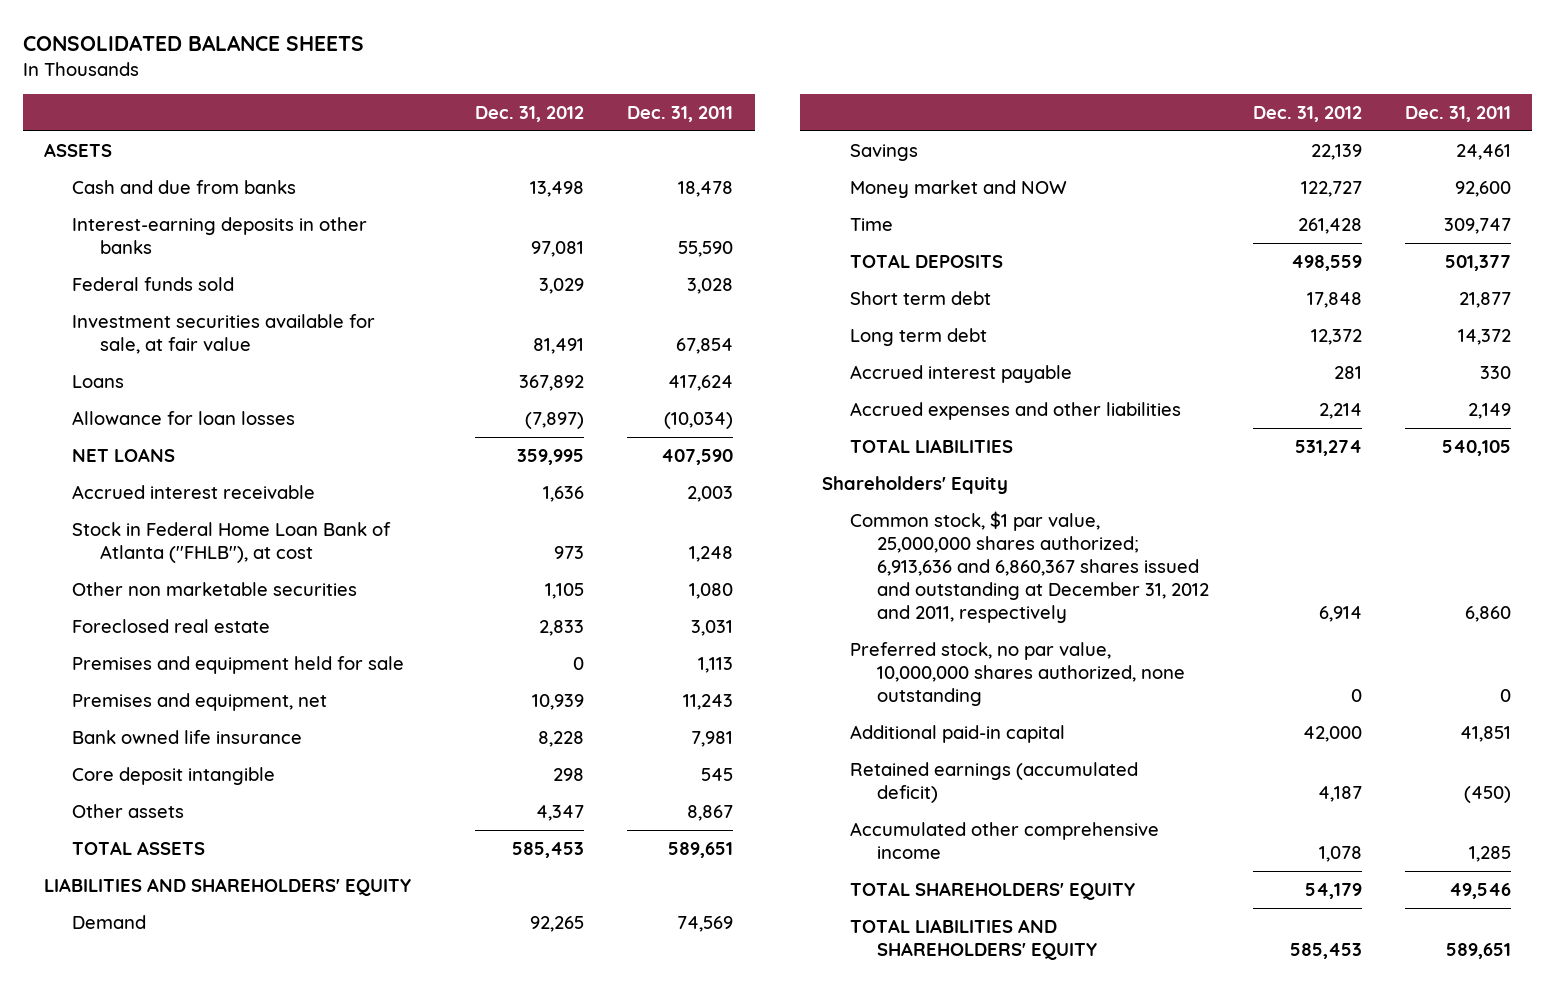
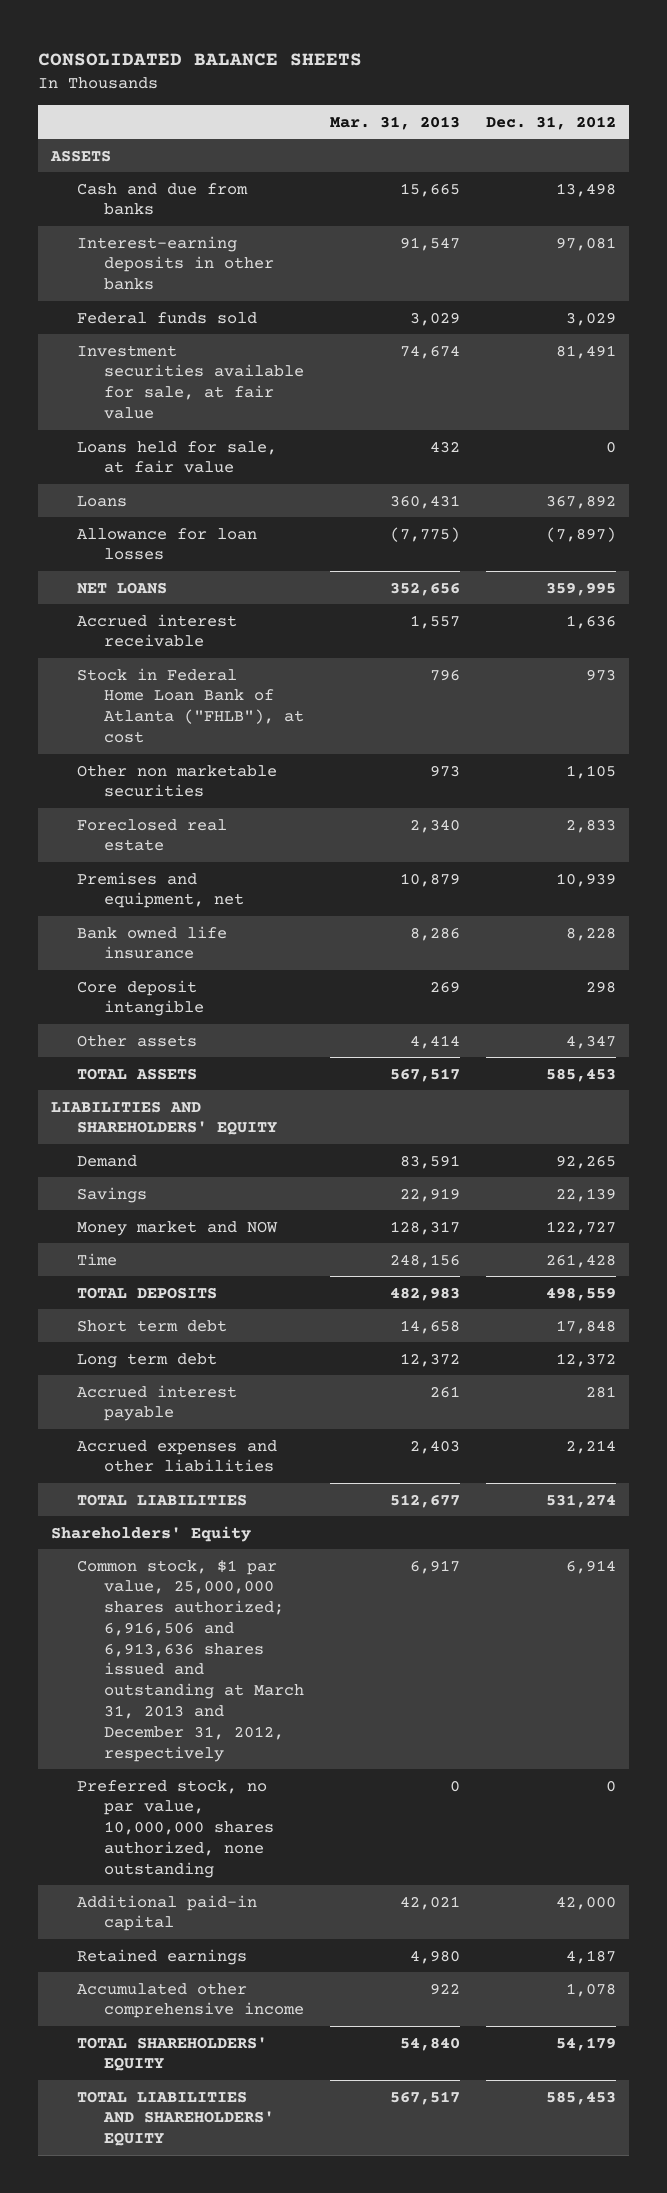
[626,105,733,122] Dec. 31, 2011 -> none
none -> [329,115,460,130] Mar. 31, 2013
none -> [77,440,278,474] Loans held for sale, at fair value
[71,521,391,563] Stock in Federal Home Loan Bank of Atlanta (''FHLB''), at cost -> [77,667,304,743] Stock in Federal Home Loan Bank of Atlanta ("FHLB"), at cost
[71,655,404,674] Premises and equipment held for sale -> none
[849,510,1210,623] Common stock, $1 par value, 25,000,000 shares authorized; 6,913,636 and 6,860,367 shares issued and outstanding at December 31, 2012 and 2011, respectively -> [77,1559,304,1762] Common stock, $1 par value, 25,000,000 shares authorized; 6,916,506 and 6,913,636 shares issued and outstanding at March 31, 2013 and December 31, 2012, respectively
[849,761,1138,803] Retained earnings (accumulated deficit) -> [77,1948,248,1965] Retained earnings

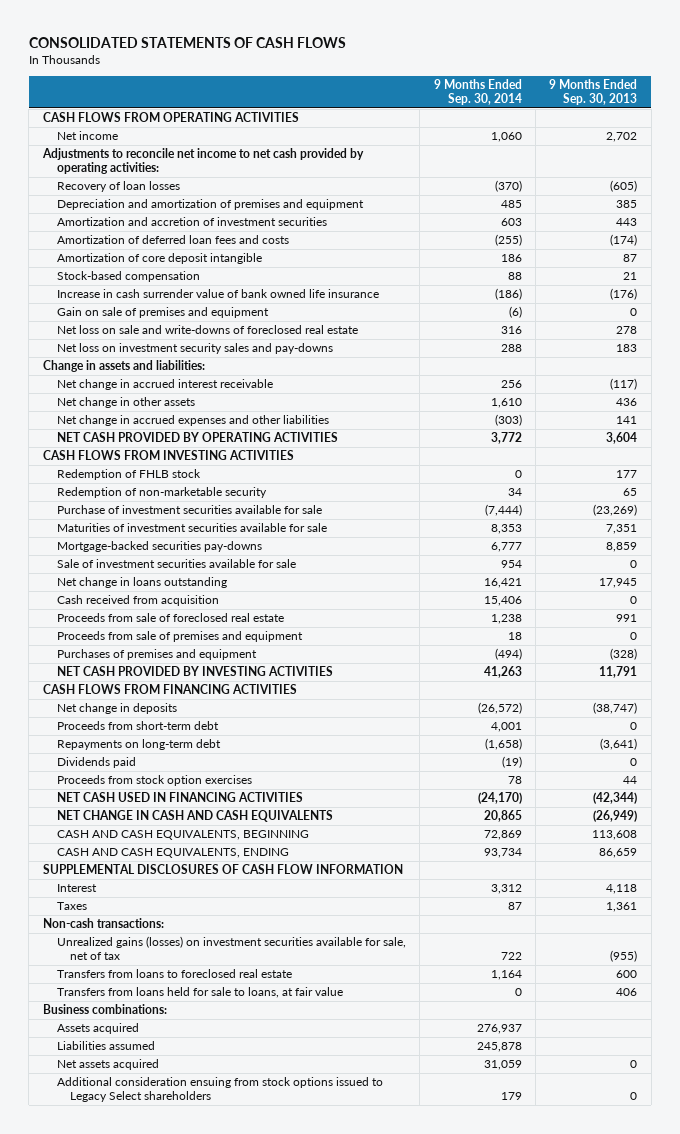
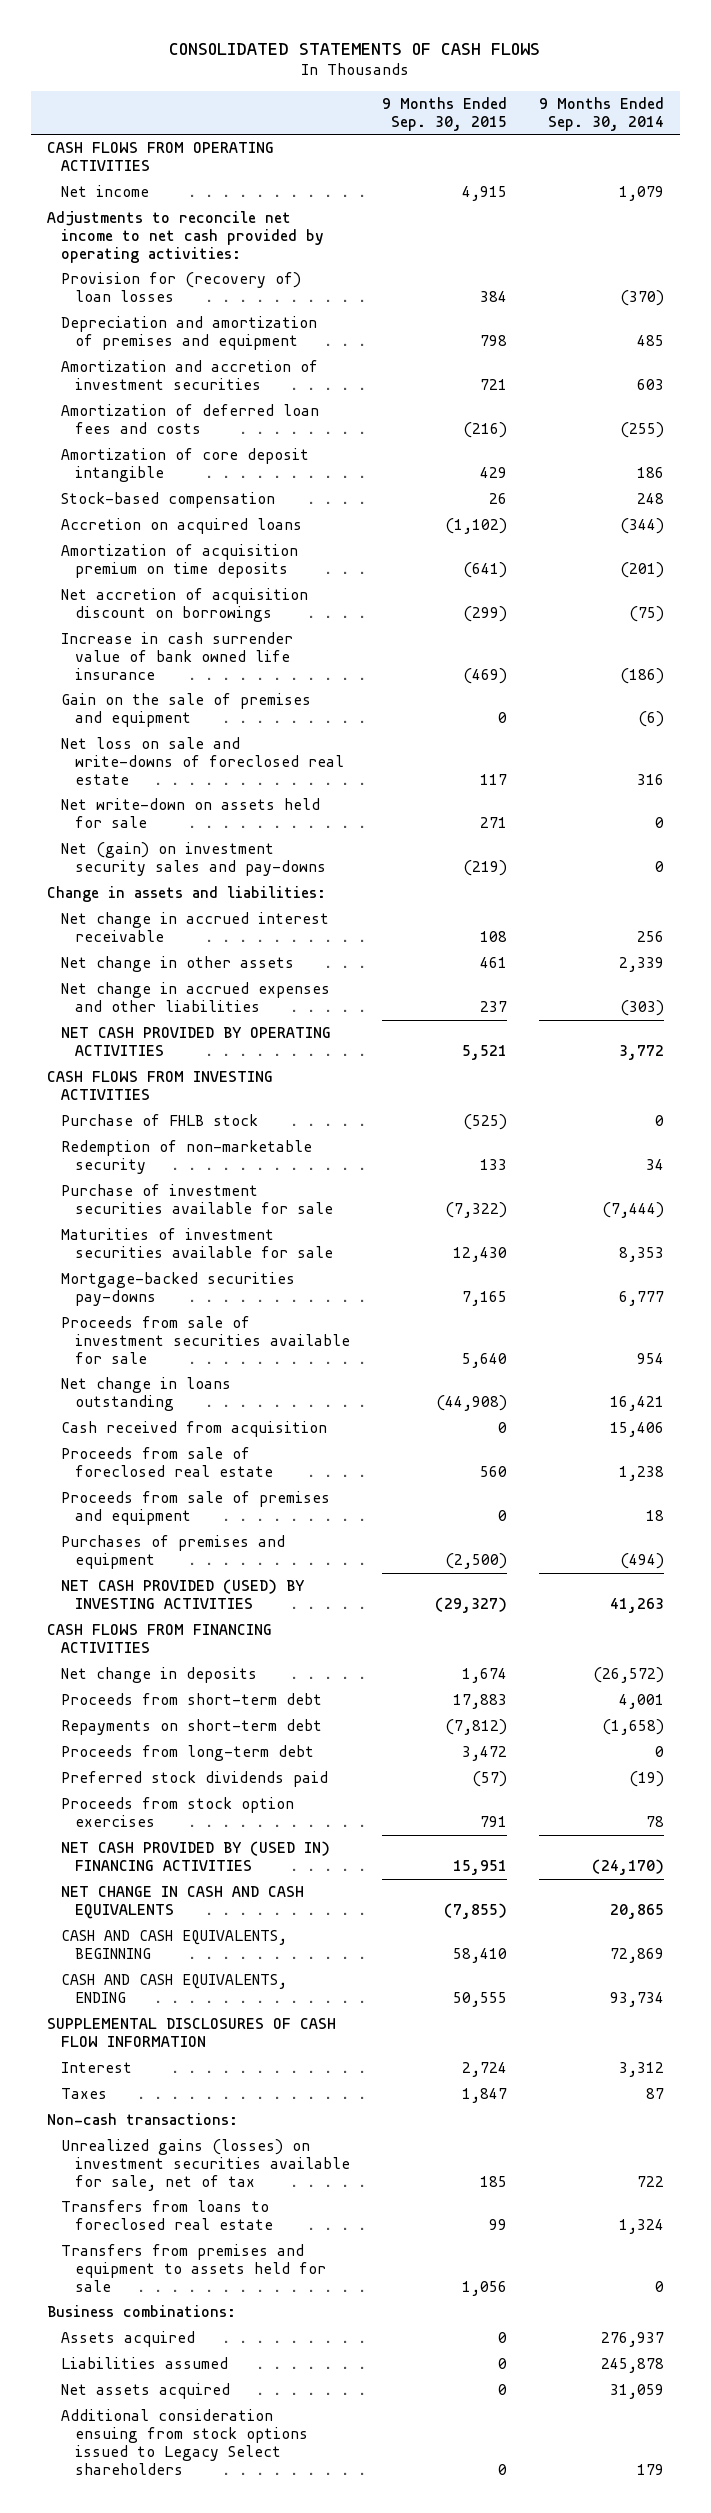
[549,78,638,106] 9 Months Ended Sep. 30, 2013 -> none
none -> [381,96,507,131] 9 Months Ended Sep. 30, 2015
[490,132,522,143] 1,060 -> [618,186,664,202] 1,079
[56,181,180,193] Recovery of loan losses -> [61,272,302,303] Provision for (recovery of) loan losses
[507,272,522,281] 88 -> [636,493,664,505] 248
none -> [61,518,303,535] Accretion on acquired loans
none -> [61,544,299,579] Amortization of acquisition premium on time deposits
none -> [61,588,309,623] Net accretion of acquisition discount on borrowings
[56,307,269,319] Gain on sale of premises and equipment -> [61,693,312,728] Gain on the sale of premises and equipment
none -> [61,798,321,829] Net write-down on assets held for sale
[56,343,333,355] Net loss on investment security sales and pay-downs -> [61,842,327,877] Net (gain) on investment security sales and pay-downs
[500,344,522,353] 288 -> [654,861,664,873] 0
[490,398,522,409] 1,610 -> [618,957,664,973] 2,339
[56,469,201,481] Redemption of FHLB stock -> [61,1114,259,1127] Purchase of FHLB stock
[56,559,296,569] Sale of investment securities available for sale -> [61,1316,351,1364] Proceeds from sale of investment securities available for sale
[56,666,333,677] NET CASH PROVIDED BY INVESTING ACTIVITIES -> [61,1579,306,1610] NET CASH PROVIDED (USED) BY INVESTING ACTIVITIES
[56,739,221,751] Repayments on long-term debt -> [61,1719,323,1736] Repayments on short-term debt
none -> [61,1745,315,1762] Proceeds from long-term debt
[56,757,136,769] Dividends paid -> [61,1771,329,1788] Preferred stock dividends paid
[56,792,303,803] NET CASH USED IN FINANCING ACTIVITIES -> [61,1841,331,1872] NET CASH PROVIDED BY (USED IN) FINANCING ACTIVITIES
[56,987,343,999] Transfers from loans held for sale to loans, at fair value -> none
[490,970,522,981] 1,164 -> [618,2219,664,2235] 1,324
none -> [61,2244,327,2292] Transfers from premises and equipment to assets held for sale

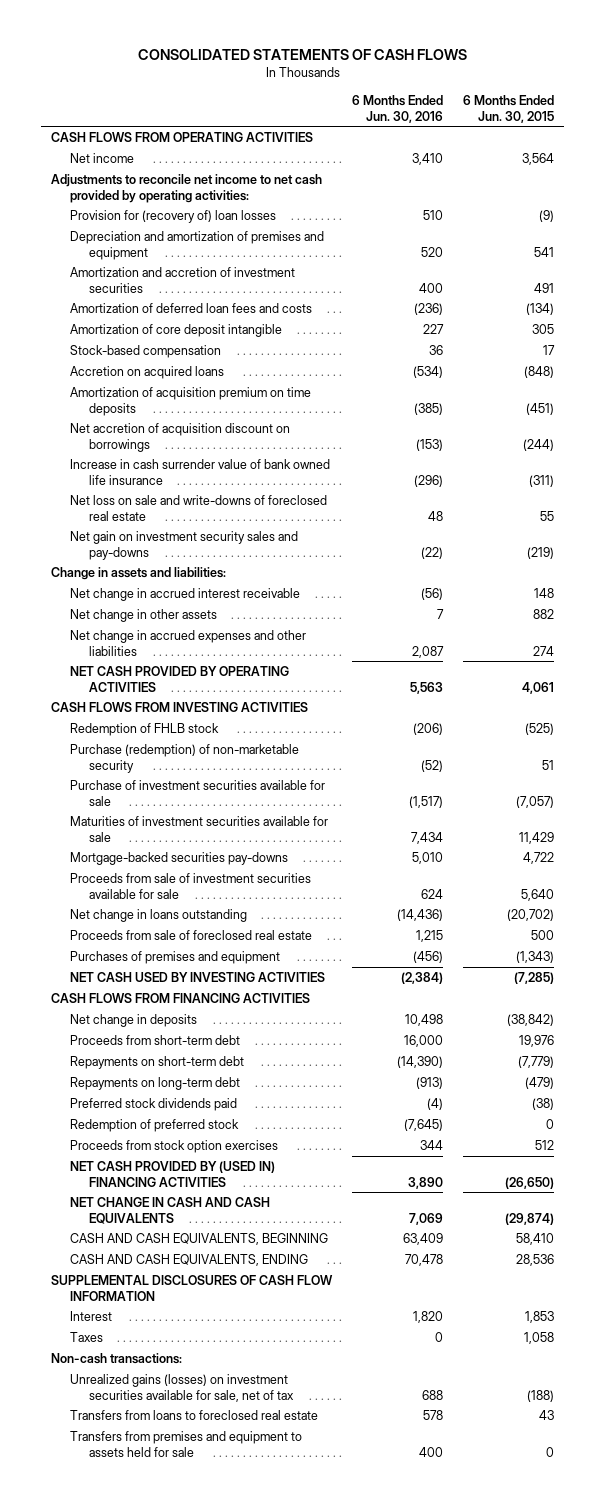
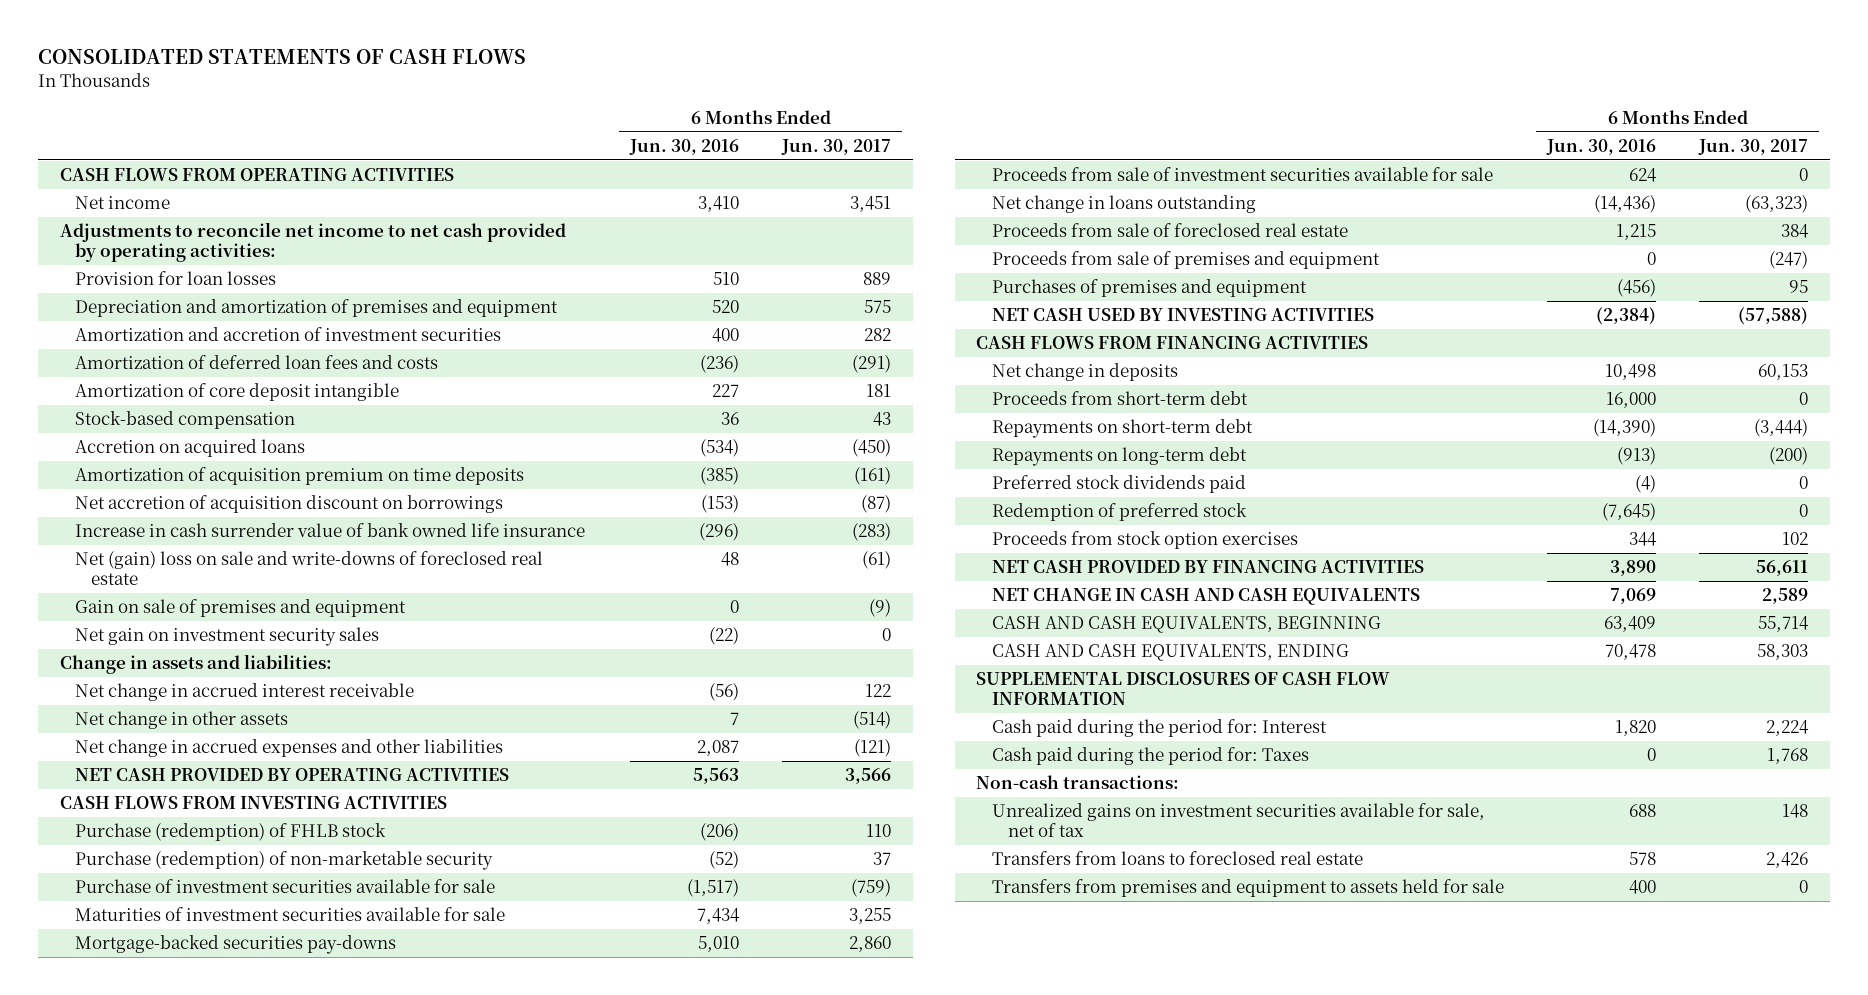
[463,95,555,123] 6 Months Ended Jun. 30, 2015 -> none
none -> [781,138,892,155] Jun. 30, 2017
[69,209,276,223] Provision for (recovery of) loan losses -> [75,271,277,286] Provision for loan losses
[69,494,327,521] Net loss on sale and write-downs of foreclosed real estate -> [75,551,544,586] Net (gain) loss on sale and write-downs of foreclosed real estate
none -> [75,599,407,618] Gain on sale of premises and equipment
[69,530,298,560] Net gain on investment security sales and pay-downs -> [75,627,380,647] Net gain on investment security sales
[69,722,219,736] Redemption of FHLB stock -> [75,823,387,842] Purchase (redemption) of FHLB stock
none -> [991,251,1380,270] Proceeds from sale of premises and equipment
[69,1160,275,1187] NET CASH PROVIDED BY (USED IN) FINANCING ACTIVITIES -> [991,560,1424,574] NET CASH PROVIDED BY FINANCING ACTIVITIES
[69,1310,112,1321] Interest -> [991,719,1327,738] Cash paid during the period for: Interest
[69,1331,103,1342] Taxes -> [991,747,1309,766] Cash paid during the period for: Taxes
[69,1373,295,1402] Unrealized gains (losses) on investment securities available for sale, net of tax -> [991,803,1485,838] Unrealized gains on investment securities available for sale, net of tax

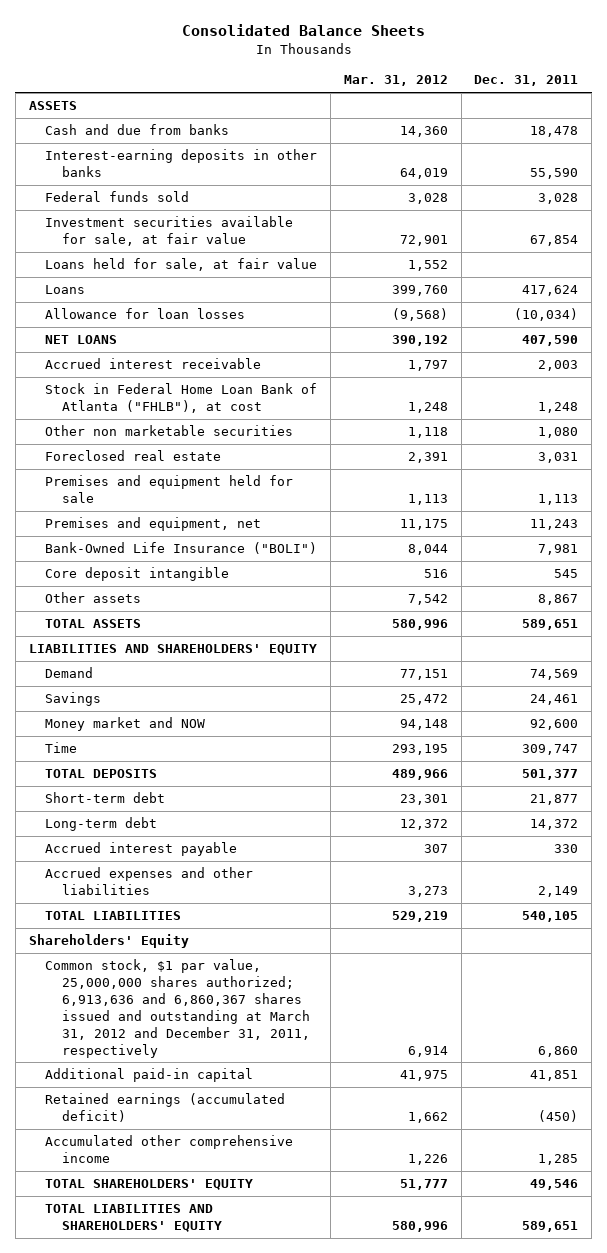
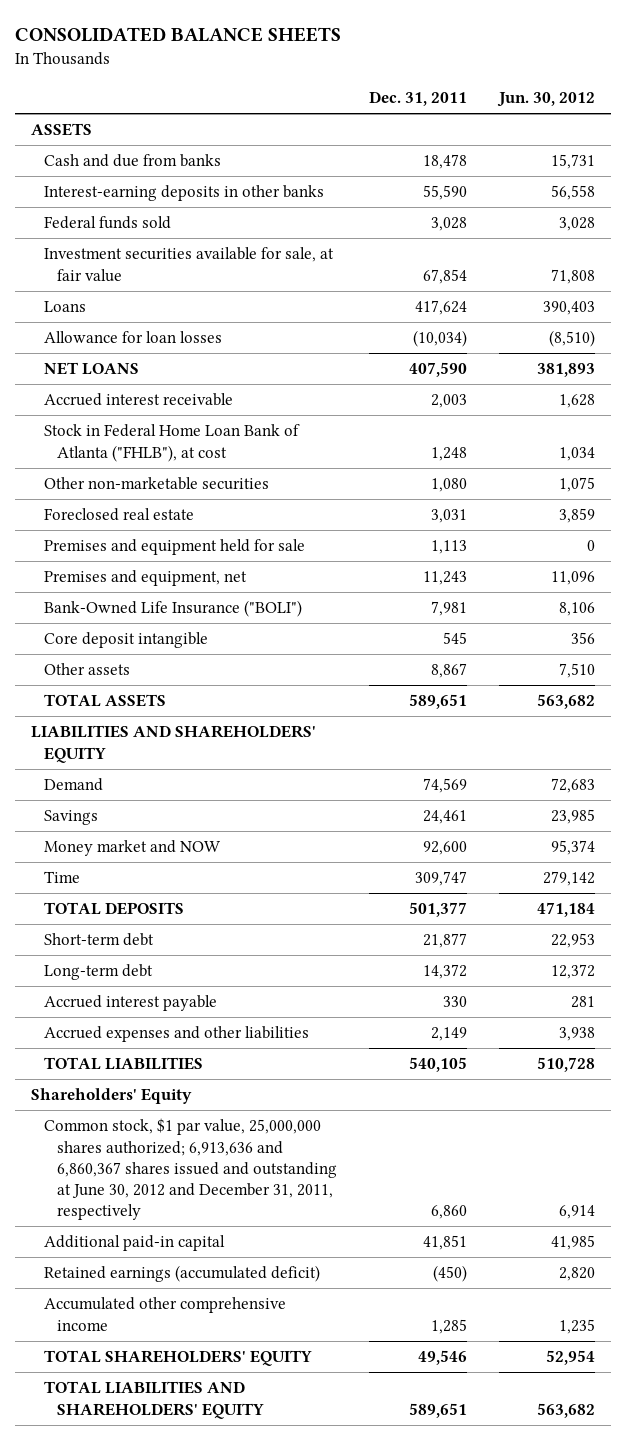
[181,23,425,36] Consolidated Balance Sheets -> [14,27,341,43] CONSOLIDATED BALANCE SHEETS
[343,75,448,87] Mar. 31, 2012 -> none
none -> [496,91,595,107] Jun. 30, 2012
[45,258,318,272] Loans held for sale, at fair value -> none
[45,425,294,437] Other non marketable securities -> [43,477,269,491] Other non-marketable securities
[45,959,310,1058] Common stock, $1 par value, 25,000,000 shares authorized; 6,913,636 and 6,860,367 shares issued and outstanding at March 31, 2012 and December 31, 2011, respectively -> [43,1118,337,1221] Common stock, $1 par value, 25,000,000 shares authorized; 6,913,636 and 6,860,367 shares issued and outstanding at June 30, 2012 and December 31, 2011, respectively

